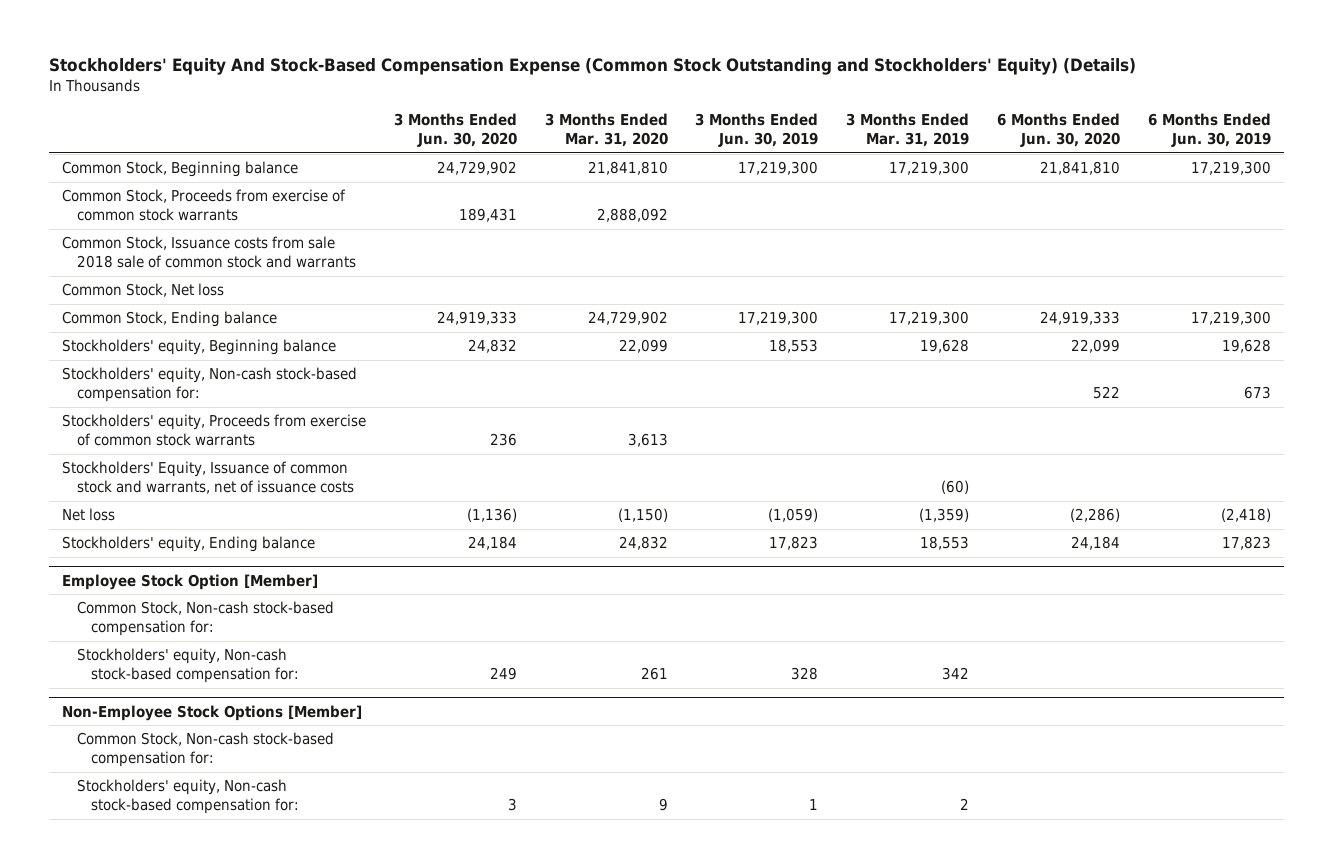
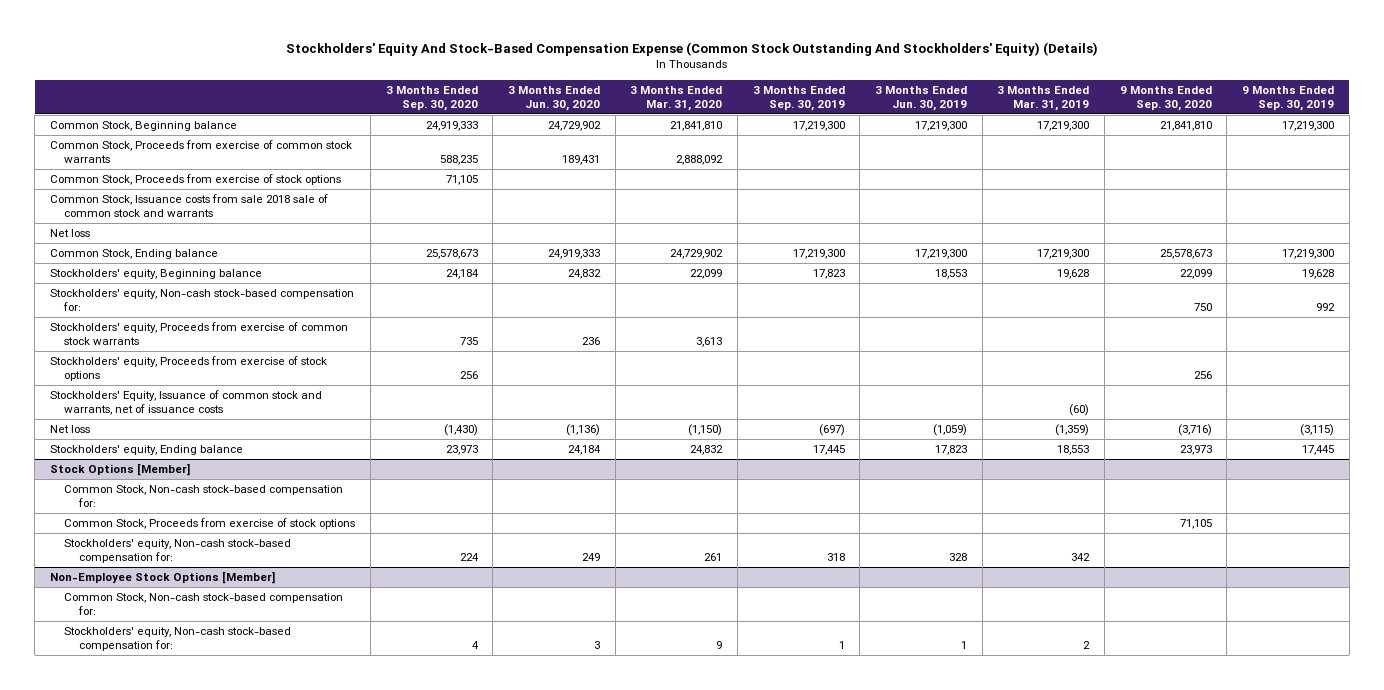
[48,58,1136,76] Stockholders' Equity And Stock-Based Compensation Expense (Common Stock Outstanding and Stockholders' Equity) (Details) -> [286,41,1099,56] Stockholders' Equity And Stock-Based Compensation Expense (Common Stock Outstanding And Stockholders' Equity) (Details)
[996,113,1120,148] 6 Months Ended Jun. 30, 2020 -> none
[1147,113,1271,148] 6 Months Ended Jun. 30, 2019 -> none
none -> [385,85,478,111] 3 Months Ended Sep. 30, 2020
none -> [752,85,845,111] 3 Months Ended Sep. 30, 2019
none -> [1119,85,1212,111] 9 Months Ended Sep. 30, 2020
none -> [1242,85,1335,111] 9 Months Ended Sep. 30, 2019
none -> [50,173,342,185] Common Stock, Proceeds from exercise of stock options
[62,283,225,298] Common Stock, Net loss -> [50,228,91,237] Net loss
none -> [50,355,328,382] Stockholders' equity, Proceeds from exercise of stock options
[62,573,319,590] Employee Stock Option [Member] -> [50,462,191,476] Stock Options [Member]
none -> [64,517,356,529] Common Stock, Proceeds from exercise of stock options

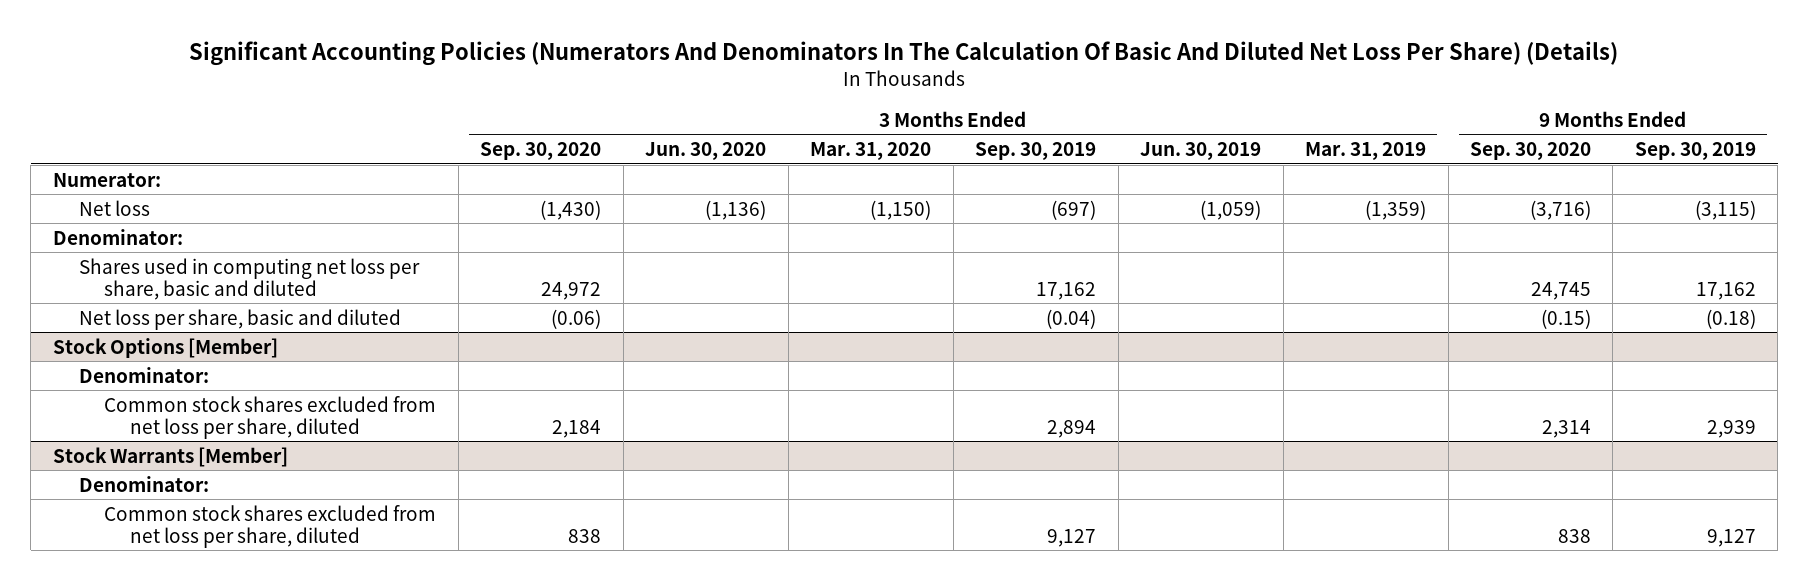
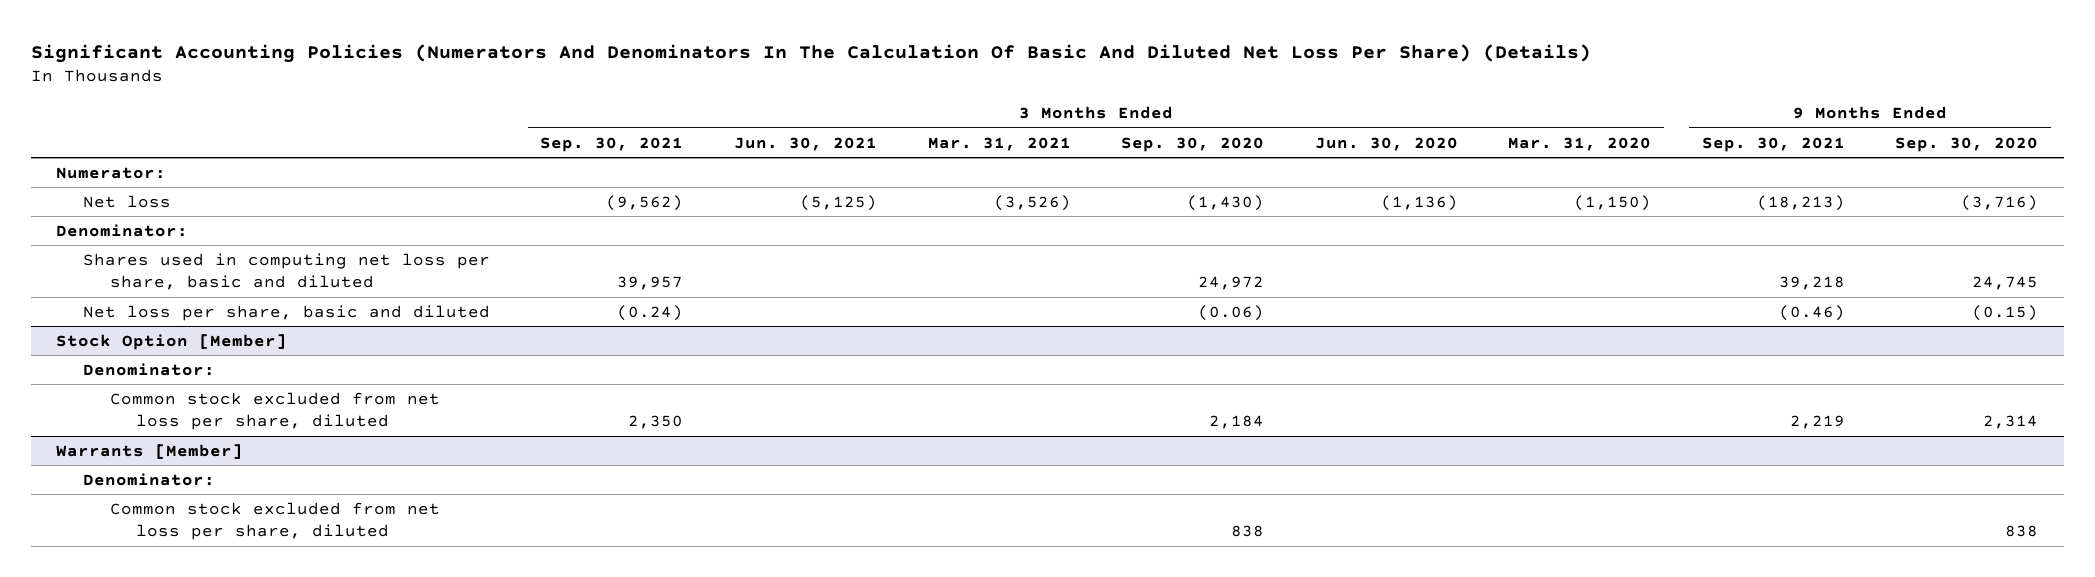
[975,142,1097,161] Sep. 30, 2019 -> none
[1140,142,1262,161] Jun. 30, 2019 -> none
[1305,142,1427,161] Mar. 31, 2019 -> none
[1634,142,1756,161] Sep. 30, 2019 -> none
none -> [540,136,684,152] Sep. 30, 2021
none -> [733,136,877,151] Jun. 30, 2021
none -> [927,136,1071,151] Mar. 31, 2021
none -> [1701,136,1845,152] Sep. 30, 2021
[52,337,278,358] Stock Options [Member] -> [56,333,288,350] Stock Option [Member]
[104,395,437,439] Common stock shares excluded from net loss per share, diluted -> [109,391,440,431] Common stock excluded from net loss per share, diluted
[52,446,288,467] Stock Warrants [Member] -> [56,443,244,459] Warrants [Member]
[104,504,437,548] Common stock shares excluded from net loss per share, diluted -> [109,501,440,541] Common stock excluded from net loss per share, diluted

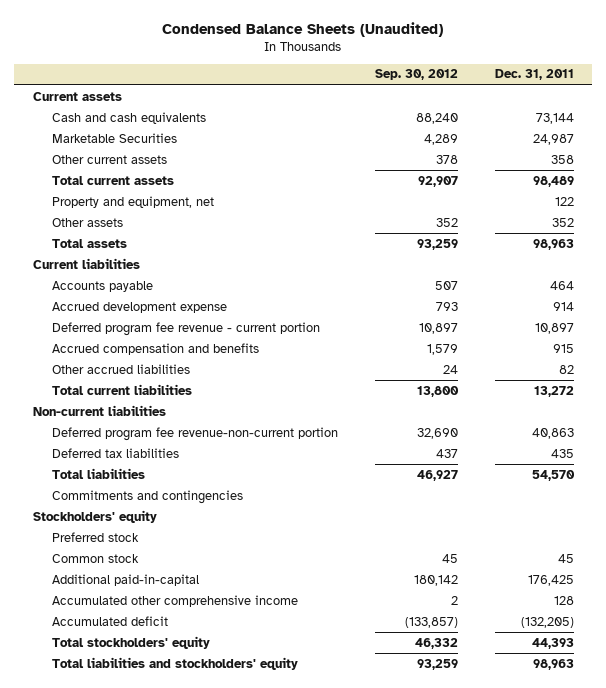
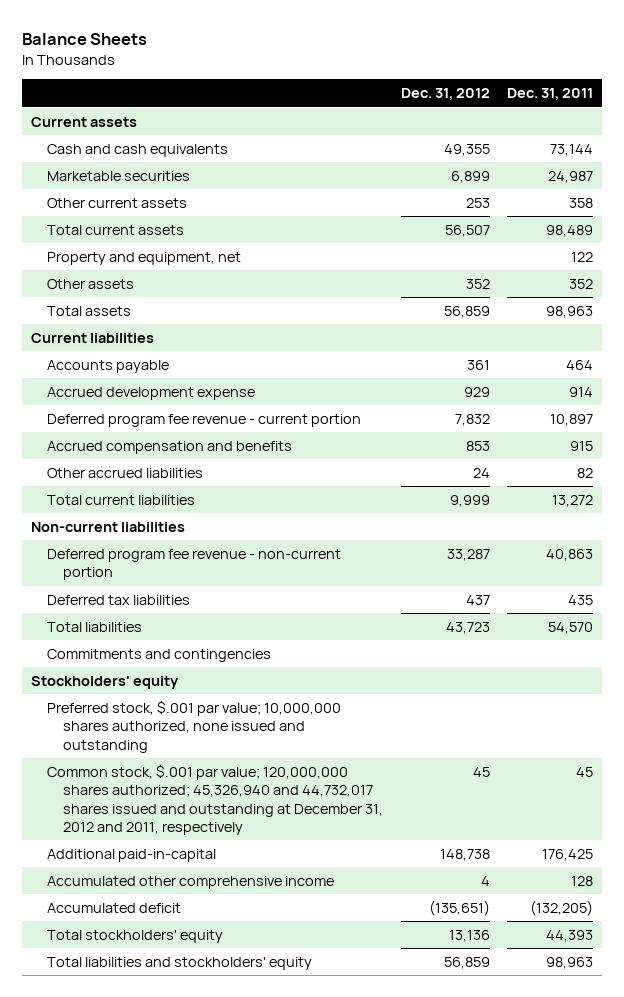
[162,21,444,37] Condensed Balance Sheets (Unaudited) -> [22,33,148,46] Balance Sheets
[374,69,458,81] Sep. 30, 2012 -> none
none -> [400,88,490,101] Dec. 31, 2012
[51,132,177,143] Marketable Securities -> [47,170,191,181] Marketable securities
[51,426,338,441] Deferred program fee revenue-non-current portion -> [47,548,342,581] Deferred program fee revenue - non-current portion
[51,531,139,542] Preferred stock -> [47,699,342,753] Preferred stock, $.001 par value; 10,000,000 shares authorized, none issued and outstanding
[51,553,139,563] Common stock -> [47,763,384,835] Common stock, $.001 par value; 120,000,000 shares authorized; 45,326,940 and 44,732,017 shares issued and outstanding at December 31, 2012 and 2011, respectively

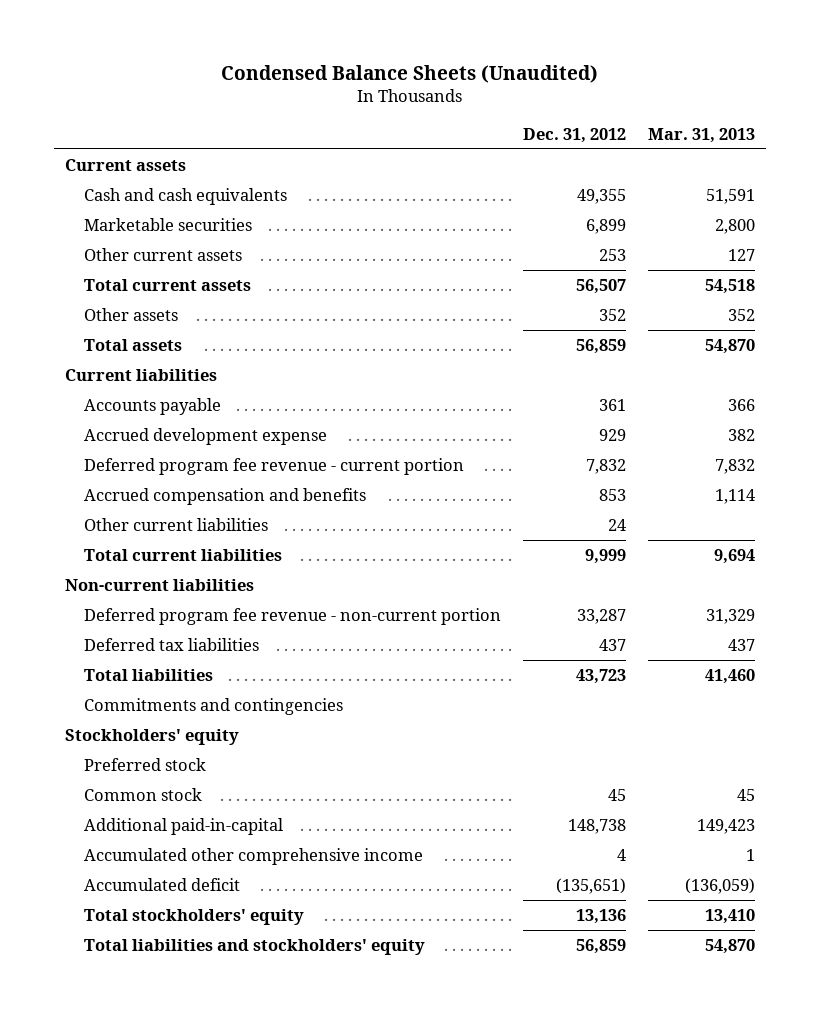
[22,33,148,46] Balance Sheets -> [220,64,598,83] Condensed Balance Sheets (Unaudited)
[506,88,593,101] Dec. 31, 2011 -> none
none -> [647,127,755,143] Mar. 31, 2013
[47,251,242,265] Property and equipment, net -> none
[47,467,204,478] Other accrued liabilities -> [84,518,269,532] Other current liabilities
[47,699,342,753] Preferred stock, $.001 par value; 10,000,000 shares authorized, none issued and outstanding -> [84,758,207,772] Preferred stock
[47,763,384,835] Common stock, $.001 par value; 120,000,000 shares authorized; 45,326,940 and 44,732,017 shares issued and outstanding at December 31, 2012 and 2011, respectively -> [84,788,203,802] Common stock

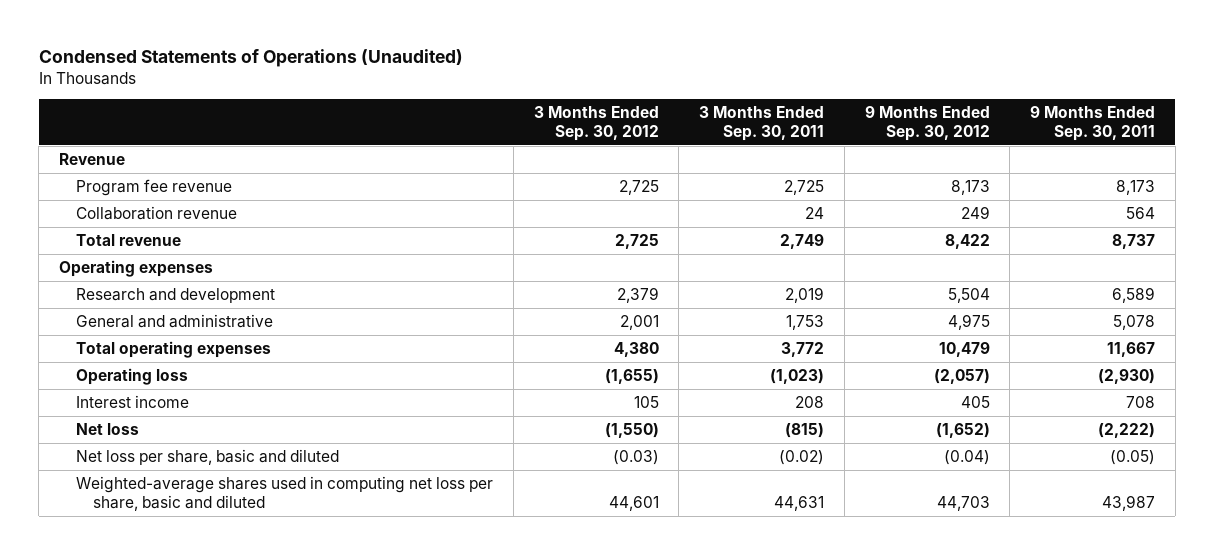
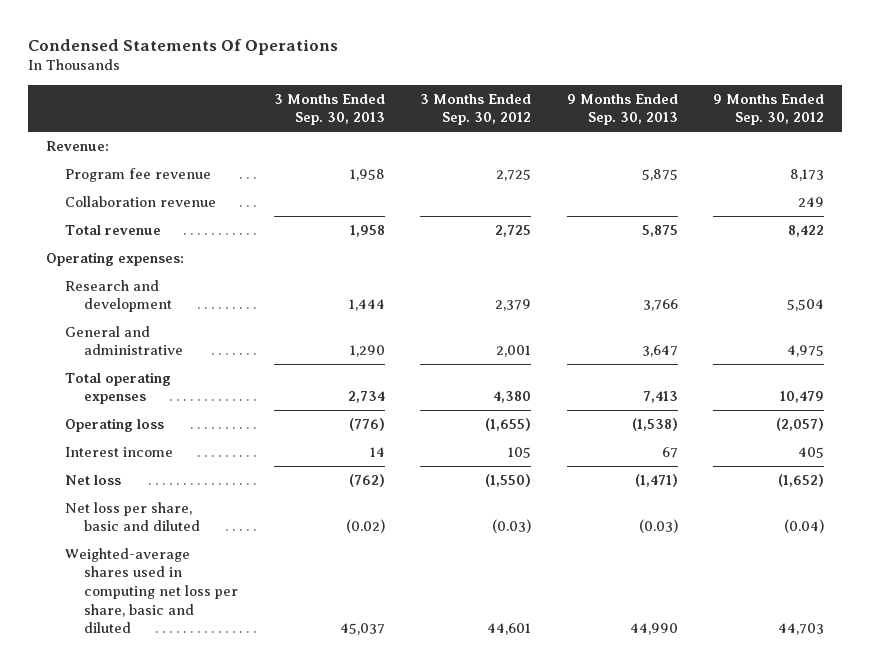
[38,48,463,67] Condensed Statements of Operations (Unaudited) -> [27,38,338,55] Condensed Statements Of Operations
[699,106,825,141] 3 Months Ended Sep. 30, 2011 -> none
[1030,106,1156,141] 9 Months Ended Sep. 30, 2011 -> none
none -> [273,93,385,126] 3 Months Ended Sep. 30, 2013
none -> [566,93,678,126] 9 Months Ended Sep. 30, 2013
[59,153,126,166] Revenue -> [45,140,109,151] Revenue:
[59,260,214,278] Operating expenses -> [45,251,184,266] Operating expenses:

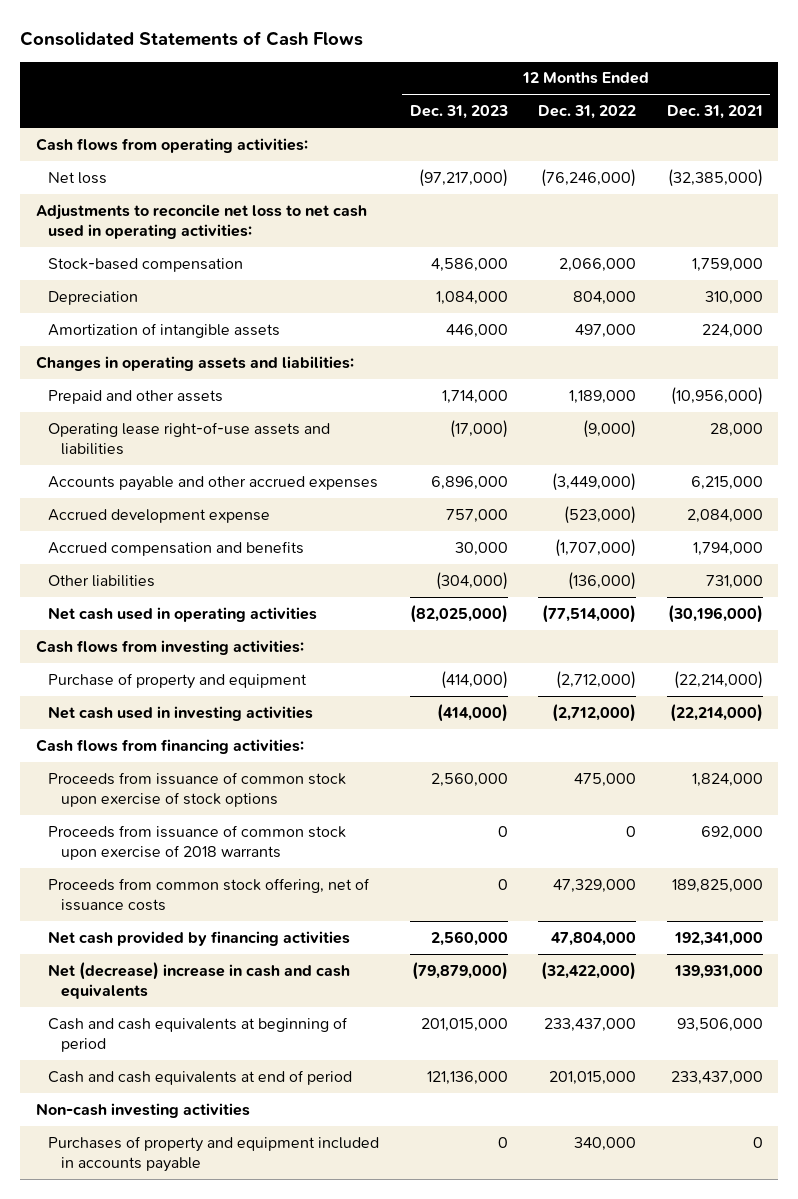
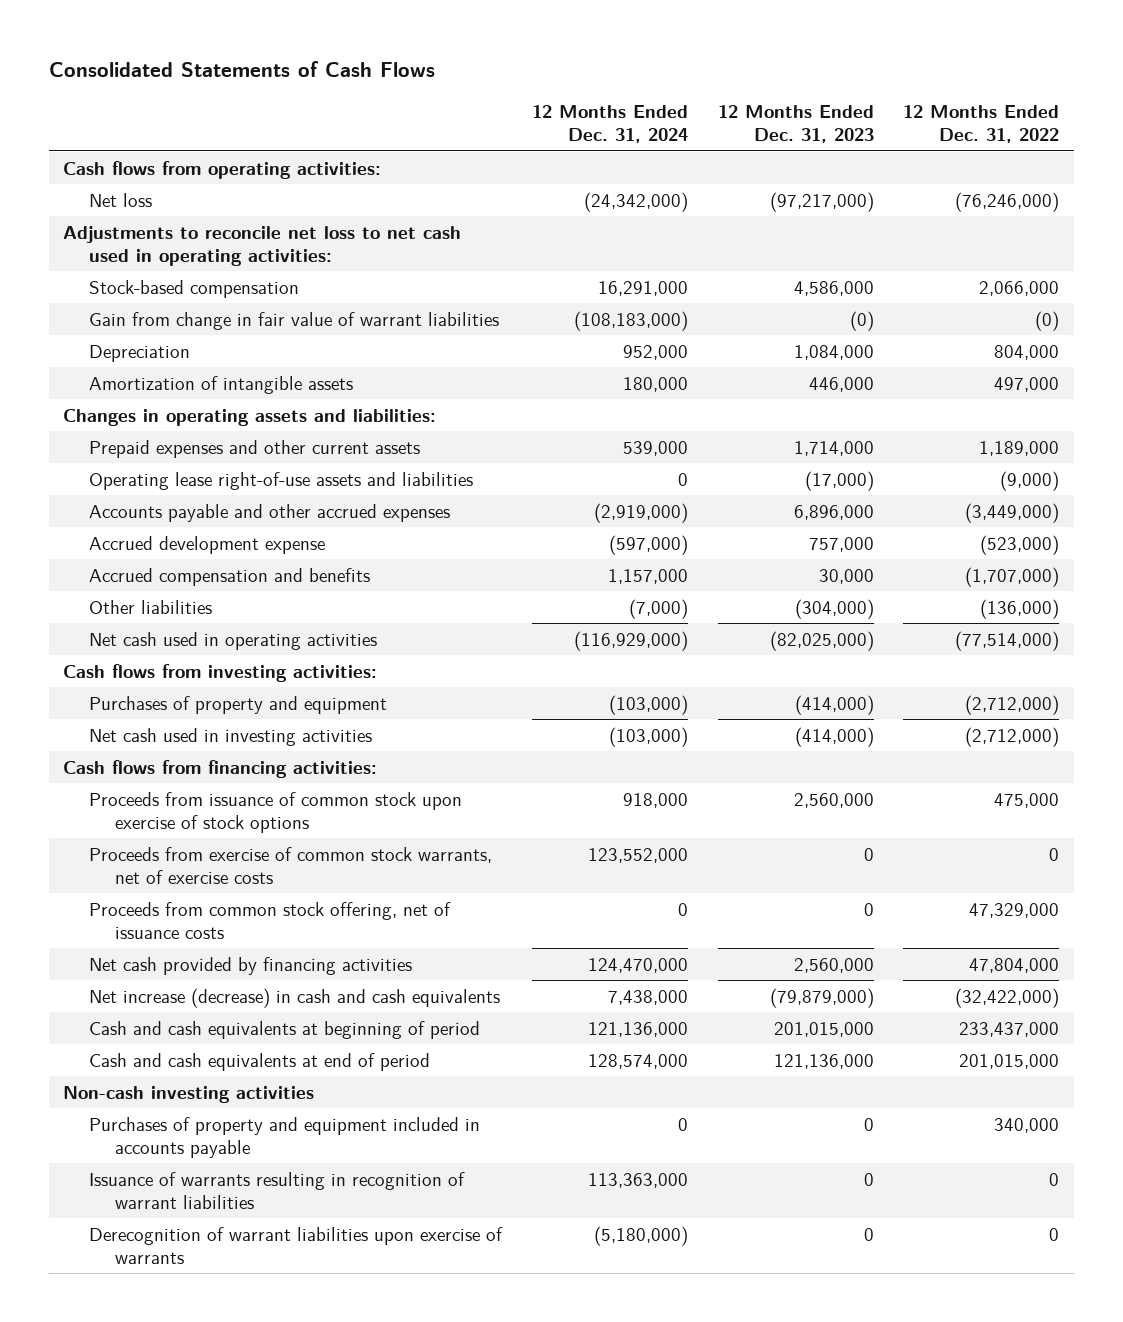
[666,105,763,120] Dec. 31, 2021 -> none
none -> [531,105,688,144] 12 Months Ended Dec. 31, 2024
none -> [89,311,500,330] Gain from change in fair value of warrant liabilities
[48,389,224,404] Prepaid and other assets -> [89,439,421,458] Prepaid expenses and other current assets
[48,672,308,689] Purchase of property and equipment -> [89,695,388,714] Purchases of property and equipment
[48,824,347,861] Proceeds from issuance of common stock upon exercise of 2018 warrants -> [89,846,493,884] Proceeds from exercise of common stock warrants, net of exercise costs
[48,961,351,1000] Net (decrease) increase in cash and cash equivalents -> [89,987,501,1008] Net increase (decrease) in cash and cash equivalents
none -> [89,1171,466,1209] Issuance of warrants resulting in recognition of warrant liabilities
none -> [89,1226,504,1264] Derecognition of warrant liabilities upon exercise of warrants

